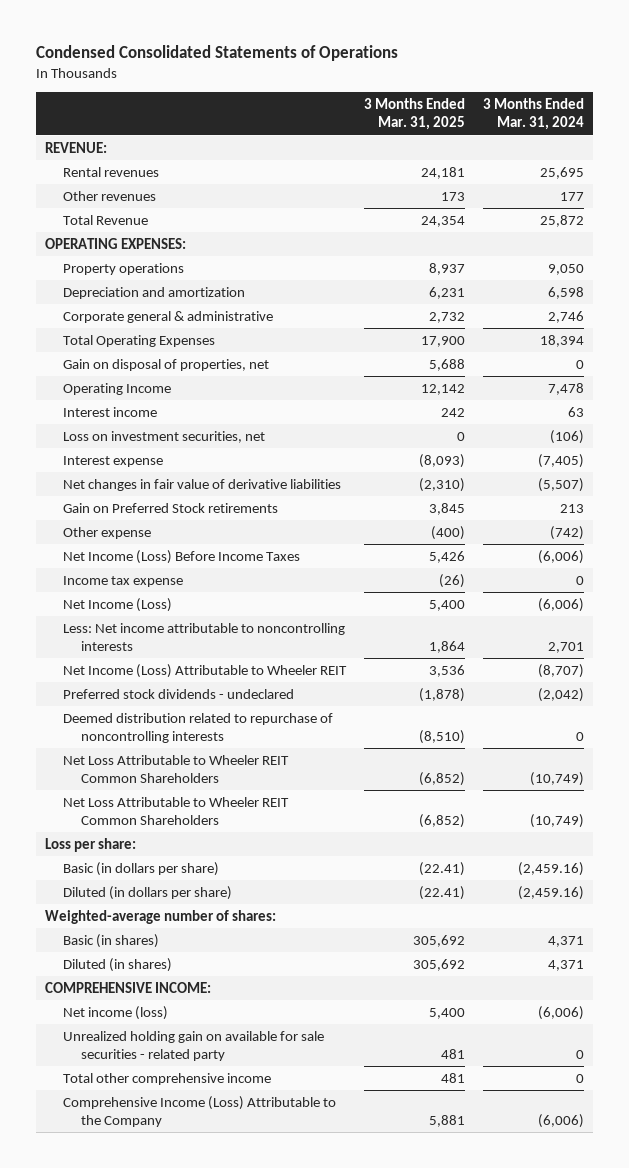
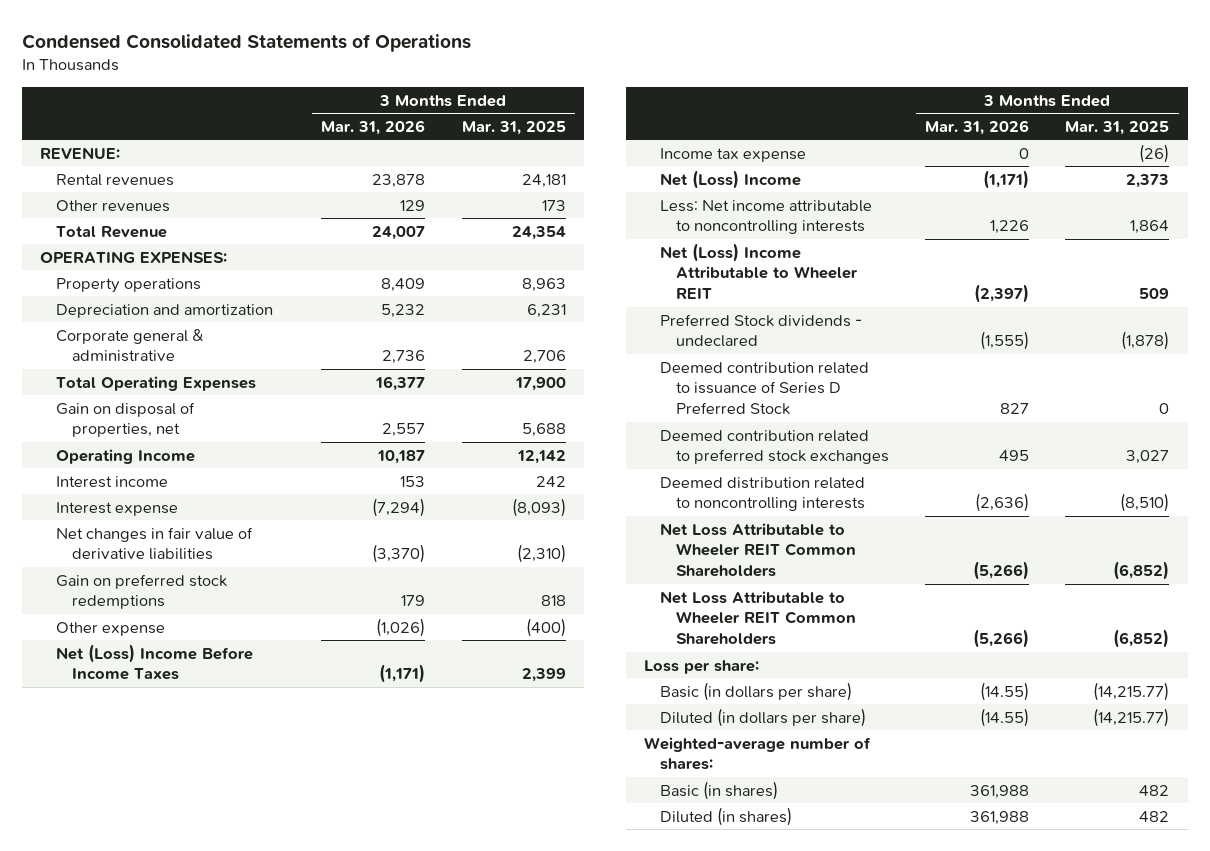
[483,97,585,131] 3 Months Ended Mar. 31, 2024 -> none
none -> [321,119,426,135] Mar. 31, 2026
[429,262,466,275] 8,937 -> [521,277,566,292] 8,963
[429,311,466,323] 2,732 -> [522,350,566,365] 2,706
[63,430,266,443] Loss on investment securities, net -> none
[63,502,279,513] Gain on Preferred Stock retirements -> [55,573,227,610] Gain on preferred stock redemptions
[429,502,466,515] 3,845 -> [540,595,566,607] 818
[63,549,301,564] Net Income (Loss) Before Income Taxes -> [55,643,253,681] Net (Loss) Income Before Income Taxes
[429,550,466,563] 5,426 -> [521,668,566,683] 2,399
[63,597,173,612] Net Income (Loss) -> [659,169,801,189] Net (Loss) Income
[429,599,466,611] 5,400 -> [1126,173,1170,188] 2,373
[63,663,348,678] Net Income (Loss) Attributable to Wheeler REIT -> [659,242,858,300] Net (Loss) Income Attributable to Wheeler REIT
[429,664,466,677] 3,536 -> [1139,288,1170,300] 509
[63,688,295,699] Preferred stock dividends - undeclared -> [659,313,862,348] Preferred Stock dividends - undeclared
none -> [659,361,869,416] Deemed contribution related to issuance of Series D Preferred Stock
none -> [659,429,889,465] Deemed contribution related to preferred stock exchanges
[63,712,334,743] Deemed distribution related to repurchase of noncontrolling interests -> [659,476,865,512] Deemed distribution related to noncontrolling interests
[419,861,466,876] (22.41) -> [1093,681,1170,701] (14,215.77)
[419,885,466,900] (22.41) -> [1093,707,1170,727] (14,215.77)
[45,981,212,993] COMPREHENSIVE INCOME: -> none
[63,1005,169,1020] Net income (loss) -> none
[63,1030,325,1061] Unrealized holding gain on available for sale securities - related party -> none
[63,1072,272,1085] Total other comprehensive income -> none
[63,1095,337,1127] Comprehensive Income (Loss) Attributable to the Company -> none
[413,934,466,947] 305,692 -> [1139,784,1170,796] 482
[413,958,466,971] 305,692 -> [1139,810,1170,822] 482

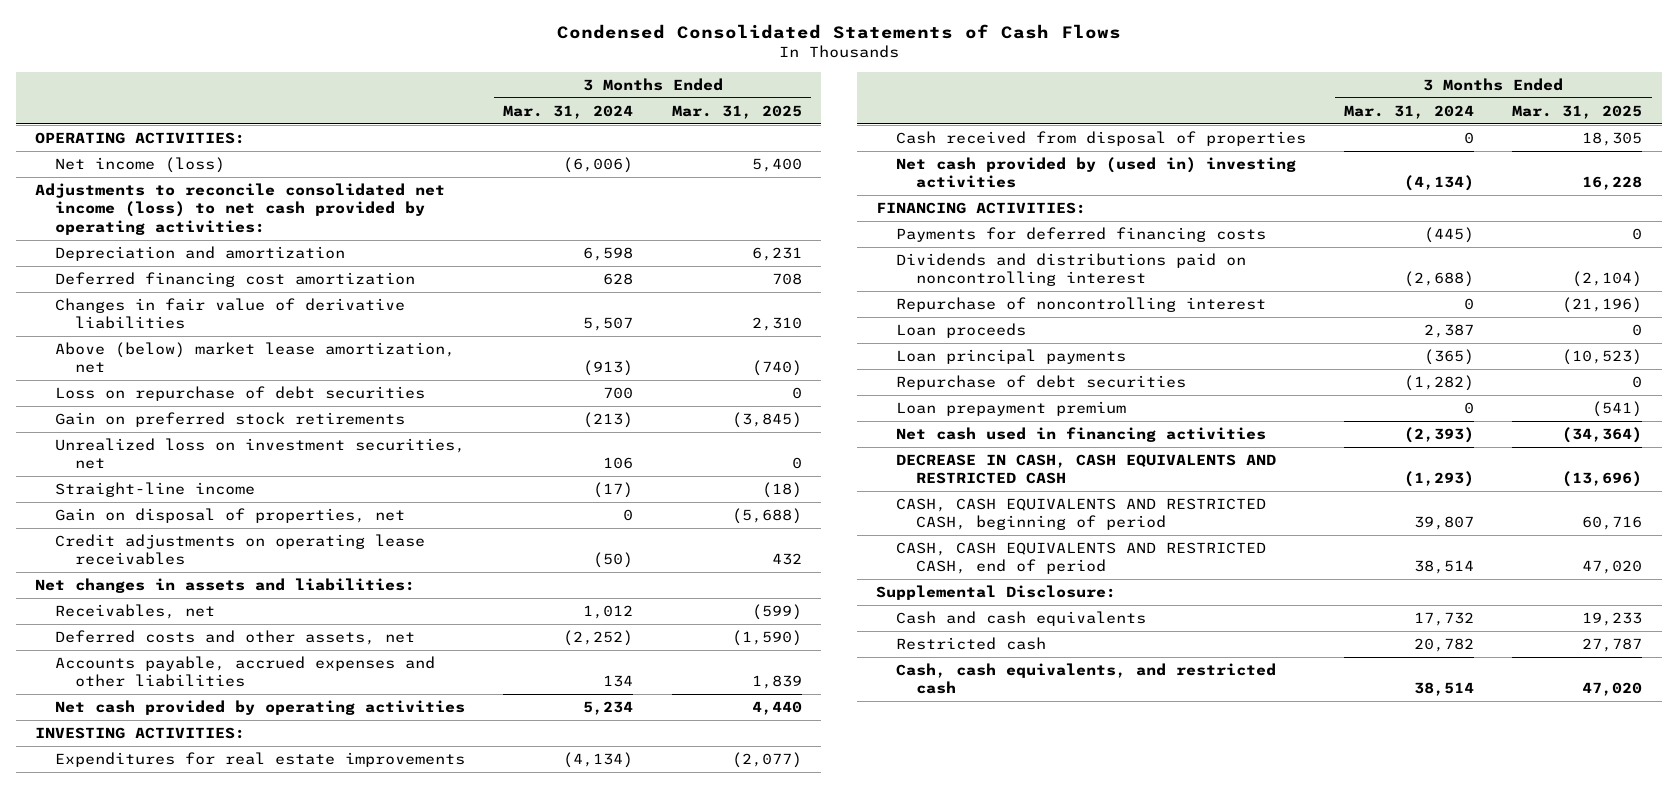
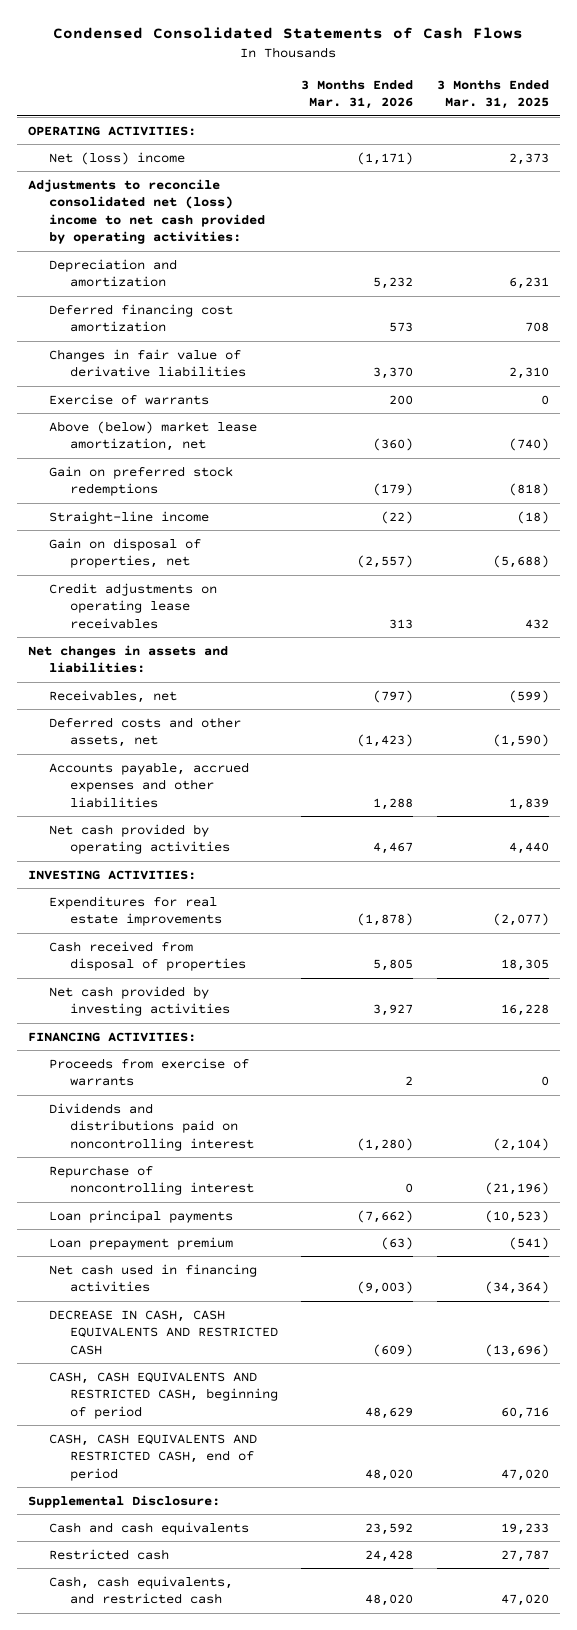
[503,104,634,119] Mar. 31, 2024 -> none
none -> [301,79,414,110] 3 Months Ended Mar. 31, 2026
[55,157,226,174] Net income (loss) -> [49,151,186,165] Net (loss) income
[751,158,802,173] 5,400 -> [508,152,549,165] 2,373
[34,183,445,235] Adjustments to reconcile consolidated net income (loss) to net cash provided by operating activities: -> [28,178,266,245] Adjustments to reconcile consolidated net (loss) income to net cash provided by operating activities:
none -> [49,393,210,405] Exercise of warrants
[55,386,426,402] Loss on repurchase of debt securities -> none
[55,438,466,470] Unrealized loss on investment securities, net -> none
[55,412,406,428] Gain on preferred stock retirements -> [49,465,234,497] Gain on preferred stock redemptions
[731,412,802,429] (3,845) -> [508,483,549,497] (818)
[895,157,1296,189] Net cash provided by (used in) investing activities -> [49,985,231,1017] Net cash provided by investing activities
[895,227,1266,243] Payments for deferred financing costs -> none
none -> [49,1057,250,1087] Proceeds from exercise of warrants
[895,323,1026,339] Loan proceeds -> none
[895,375,1186,391] Repurchase of debt securities -> none

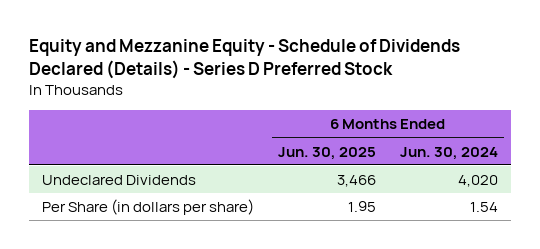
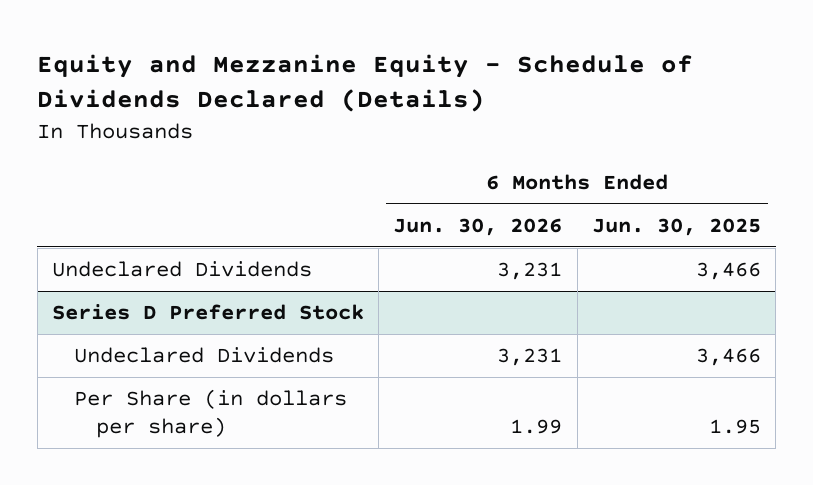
[29,39,461,80] Equity and Mezzanine Equity - Schedule of Dividends Declared (Details) - Series D Preferred Stock -> [37,54,694,113] Equity and Mezzanine Equity - Schedule of Dividends Declared (Details)
[400,146,499,160] Jun. 30, 2024 -> none
none -> [393,217,563,236] Jun. 30, 2026
none -> [52,304,365,321] Series D Preferred Stock
none -> [74,347,335,364] Undeclared Dividends

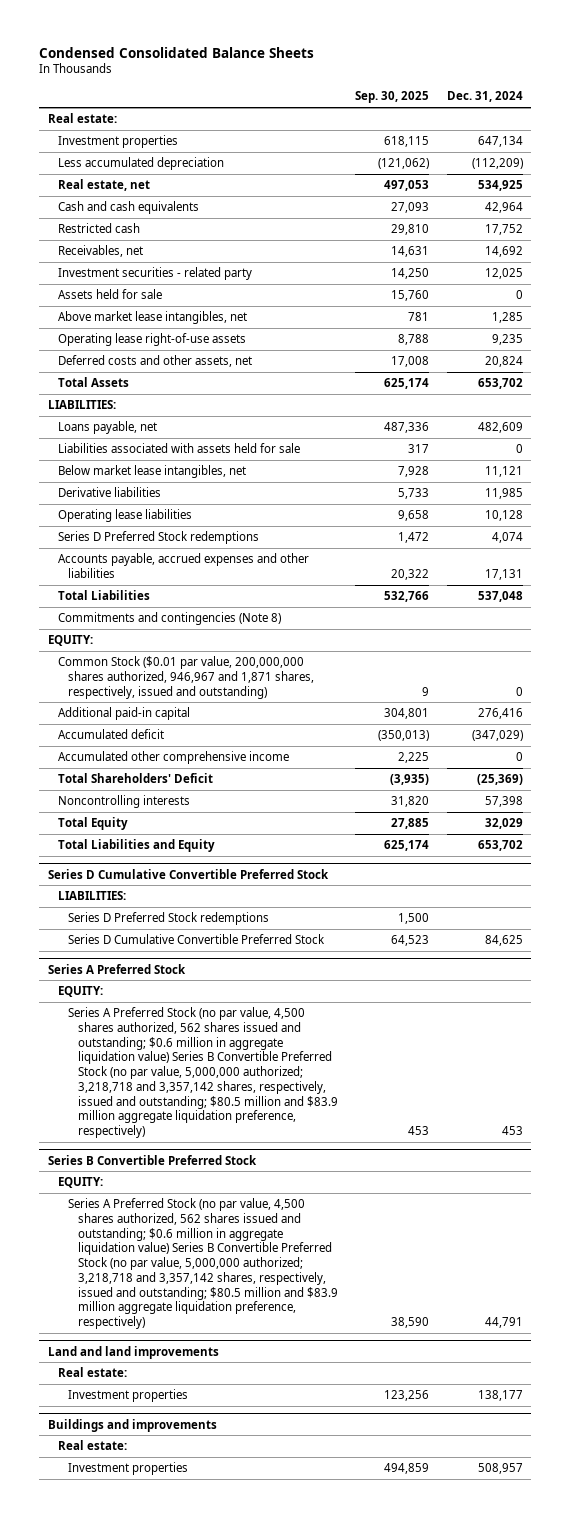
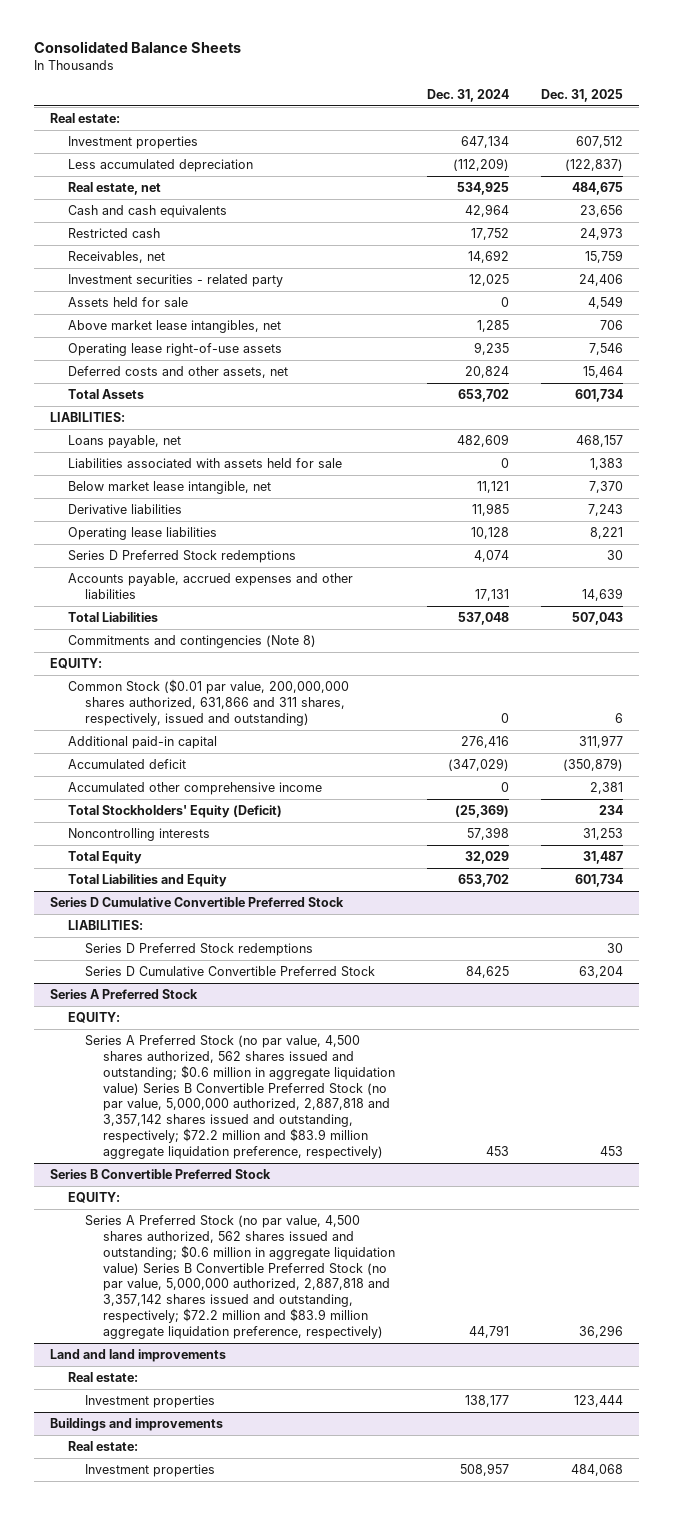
[39,46,315,58] Condensed Consolidated Balance Sheets -> [34,41,242,54] Consolidated Balance Sheets
[355,91,430,104] Sep. 30, 2025 -> none
none -> [541,88,624,102] Dec. 31, 2025
[58,465,247,479] Below market lease intangibles, net -> [67,481,271,495] Below market lease intangible, net
[58,656,315,699] Common Stock ($0.01 par value, 200,000,000 shares authorized, 946,967 and 1,871 shares, respectively, issued and outstanding) -> [67,679,349,726] Common Stock ($0.01 par value, 200,000,000 shares authorized, 631,866 and 311 shares, respectively, issued and outstanding)
[58,773,214,784] Total Shareholders' Deficit -> [67,805,282,819] Total Stockholders' Equity (Deficit)
[68,1007,338,1139] Series A Preferred Stock (no par value, 4,500 shares authorized, 562 shares issued and outstanding; $0.6 million in aggregate liquidation value) Series B Convertible Preferred Stock (no par value, 5,000,000 authorized; 3,218,718 and 3,357,142 shares, respectively, issued and outstanding; $80.5 million and $83.9 million aggregate liquidation preference, respectively) -> [85,1035,395,1159] Series A Preferred Stock (no par value, 4,500 shares authorized, 562 shares issued and outstanding; $0.6 million in aggregate liquidation value) Series B Convertible Preferred Stock (no par value, 5,000,000 authorized, 2,887,818 and 3,357,142 shares issued and outstanding, respectively; $72.2 million and $83.9 million aggregate liquidation preference, respectively)
[68,1198,338,1330] Series A Preferred Stock (no par value, 4,500 shares authorized, 562 shares issued and outstanding; $0.6 million in aggregate liquidation value) Series B Convertible Preferred Stock (no par value, 5,000,000 authorized; 3,218,718 and 3,357,142 shares, respectively, issued and outstanding; $80.5 million and $83.9 million aggregate liquidation preference, respectively) -> [85,1215,395,1339] Series A Preferred Stock (no par value, 4,500 shares authorized, 562 shares issued and outstanding; $0.6 million in aggregate liquidation value) Series B Convertible Preferred Stock (no par value, 5,000,000 authorized, 2,887,818 and 3,357,142 shares issued and outstanding, respectively; $72.2 million and $83.9 million aggregate liquidation preference, respectively)

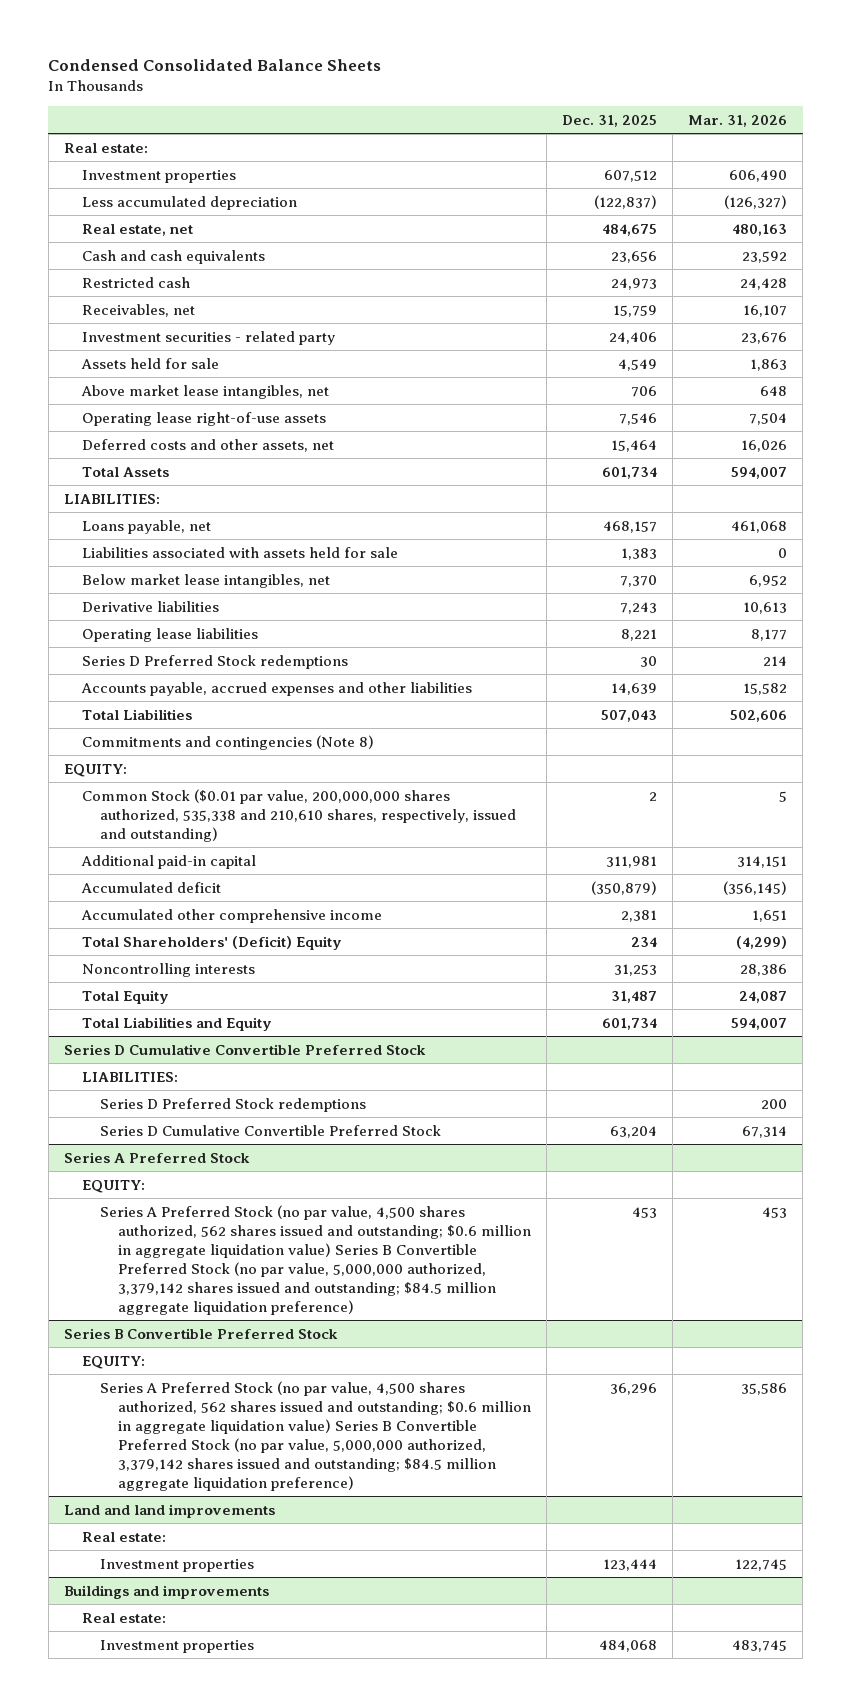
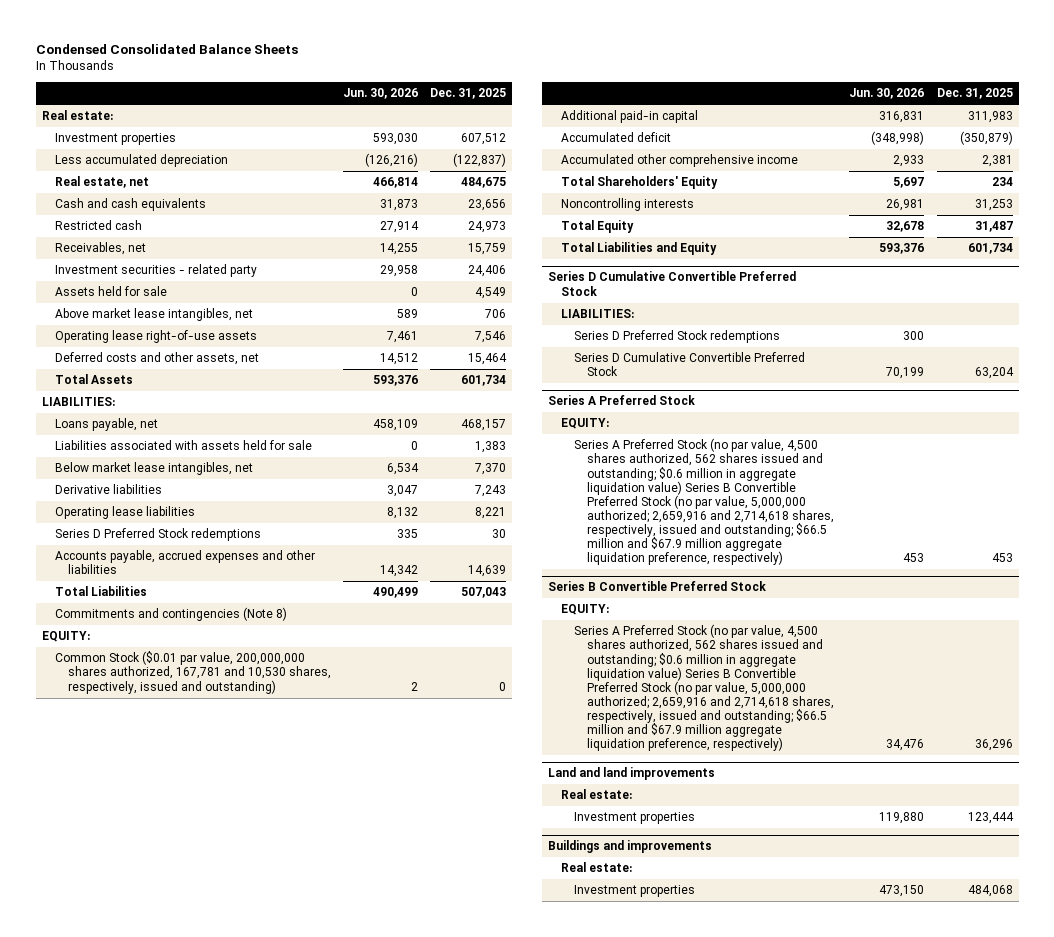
[688,114,788,127] Mar. 31, 2026 -> none
none -> [342,88,418,100] Jun. 30, 2026
[81,788,516,842] Common Stock ($0.01 par value, 200,000,000 shares authorized, 535,338 and 210,610 shares, respectively, issued and outstanding) -> [54,651,331,694] Common Stock ($0.01 par value, 200,000,000 shares authorized, 167,781 and 10,530 shares, respectively, issued and outstanding)
[648,791,657,801] 2 -> [499,681,507,691] 0
[605,855,657,868] 311,981 -> [967,111,1013,124] 311,983
[81,935,342,950] Total Shareholders' (Deficit) Equity -> [561,176,719,190] Total Shareholders' Equity
[99,1204,531,1315] Series A Preferred Stock (no par value, 4,500 shares authorized, 562 shares issued and outstanding; $0.6 million in aggregate liquidation value) Series B Convertible Preferred Stock (no par value, 5,000,000 authorized, 3,379,142 shares issued and outstanding; $84.5 million aggregate liquidation preference) -> [574,438,834,566] Series A Preferred Stock (no par value, 4,500 shares authorized, 562 shares issued and outstanding; $0.6 million in aggregate liquidation value) Series B Convertible Preferred Stock (no par value, 5,000,000 authorized; 2,659,916 and 2,714,618 shares, respectively, issued and outstanding; $66.5 million and $67.9 million aggregate liquidation preference, respectively)
[99,1380,531,1491] Series A Preferred Stock (no par value, 4,500 shares authorized, 562 shares issued and outstanding; $0.6 million in aggregate liquidation value) Series B Convertible Preferred Stock (no par value, 5,000,000 authorized, 3,379,142 shares issued and outstanding; $84.5 million aggregate liquidation preference) -> [574,624,834,752] Series A Preferred Stock (no par value, 4,500 shares authorized, 562 shares issued and outstanding; $0.6 million in aggregate liquidation value) Series B Convertible Preferred Stock (no par value, 5,000,000 authorized; 2,659,916 and 2,714,618 shares, respectively, issued and outstanding; $66.5 million and $67.9 million aggregate liquidation preference, respectively)

